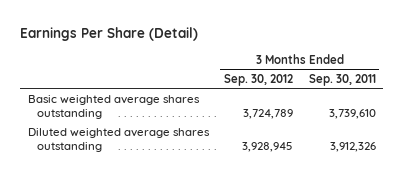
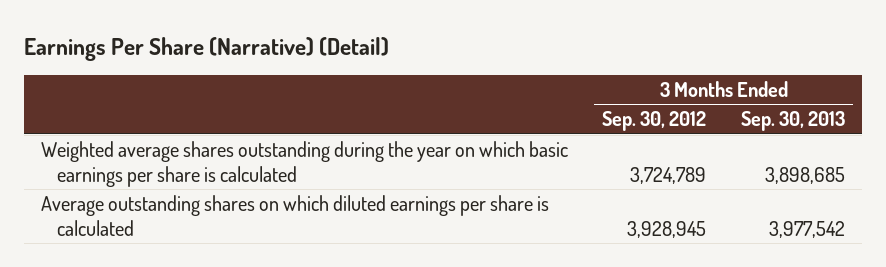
[20,27,199,42] Earnings Per Share (Detail) -> [23,36,389,61] Earnings Per Share (Narrative) (Detail)
[308,73,376,86] Sep. 30, 2011 -> none
none -> [740,111,845,132] Sep. 30, 2013
[27,94,200,119] Basic weighted average shares outstanding -> [40,141,568,187] Weighted average shares outstanding during the year on which basic earnings per share is calculated
[27,127,210,152] Diluted weighted average shares outstanding -> [40,195,549,236] Average outstanding shares on which diluted earnings per share is calculated

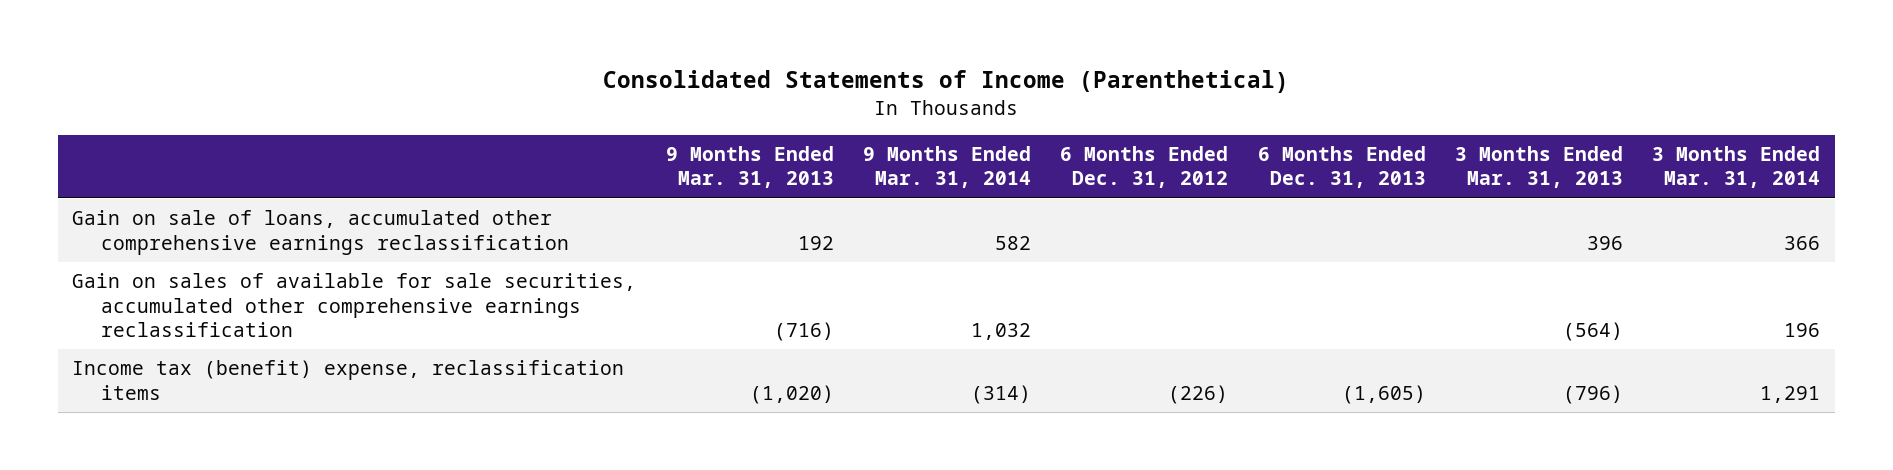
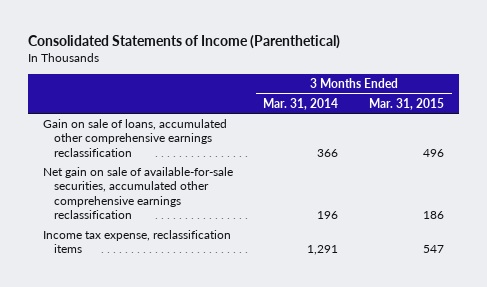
[665,145,834,189] 9 Months Ended Mar. 31, 2013 -> none
[863,145,1032,189] 9 Months Ended Mar. 31, 2014 -> none
[1060,145,1229,189] 6 Months Ended Dec. 31, 2012 -> none
[1257,145,1426,189] 6 Months Ended Dec. 31, 2013 -> none
[1454,145,1623,189] 3 Months Ended Mar. 31, 2013 -> none
none -> [368,97,444,110] Mar. 31, 2015
[72,273,637,338] Gain on sales of available for sale securities, accumulated other comprehensive earnings reclassification -> [43,167,234,219] Net gain on sale of available-for-sale securities, accumulated other comprehensive earnings reclassification
[72,360,625,400] Income tax (benefit) expense, reclassification items -> [43,230,232,254] Income tax expense, reclassification items

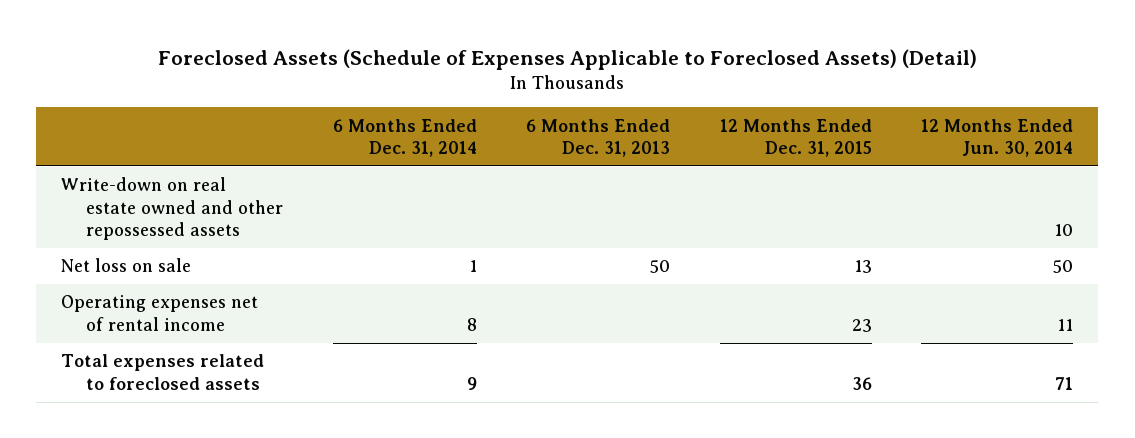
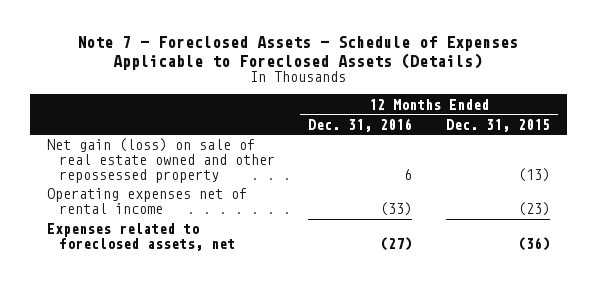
[158,48,978,70] Foreclosed Assets (Schedule of Expenses Applicable to Foreclosed Assets) (Detail) -> [77,36,519,70] Note 7 - Foreclosed Assets - Schedule of Expenses Applicable to Foreclosed Assets (Details)
[332,118,477,158] 6 Months Ended Dec. 31, 2014 -> none
[526,118,671,158] 6 Months Ended Dec. 31, 2013 -> none
[921,118,1074,158] 12 Months Ended Jun. 30, 2014 -> none
none -> [308,117,413,132] Dec. 31, 2016
[61,177,284,241] Write-down on real estate owned and other repossessed assets -> none
[61,258,192,273] Net loss on sale -> [46,138,275,183] Net gain (loss) on sale of real estate owned and other repossessed property
[853,260,872,274] 13 -> [517,167,550,182] (13)
[851,318,872,332] 23 -> [517,202,550,217] (23)
[61,354,265,390] Total expenses related to foreclosed assets -> [46,223,235,252] Expenses related to foreclosed assets, net
[851,376,872,390] 36 -> [517,237,550,252] (36)

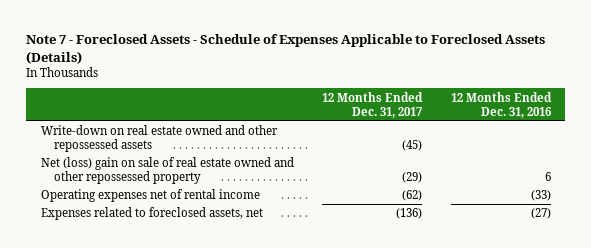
[445,118,550,132] Dec. 31, 2015 -> none
none -> [322,91,424,118] 12 Months Ended Dec. 31, 2017
none -> [40,125,278,153] Write-down on real estate owned and other repossessed assets
[46,138,275,183] Net gain (loss) on sale of real estate owned and other repossessed property -> [40,157,294,185] Net (loss) gain on sale of real estate owned and other repossessed property

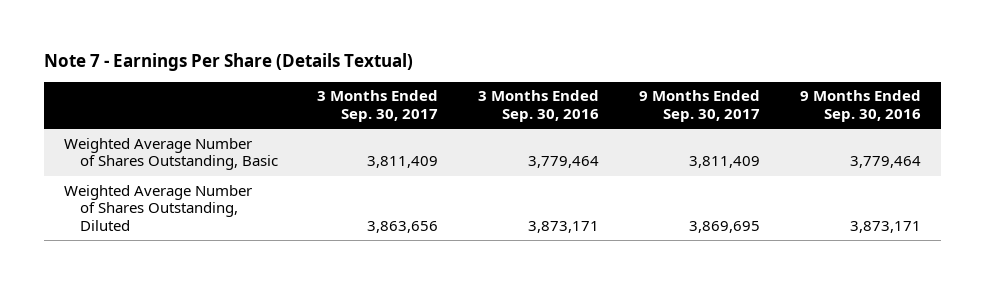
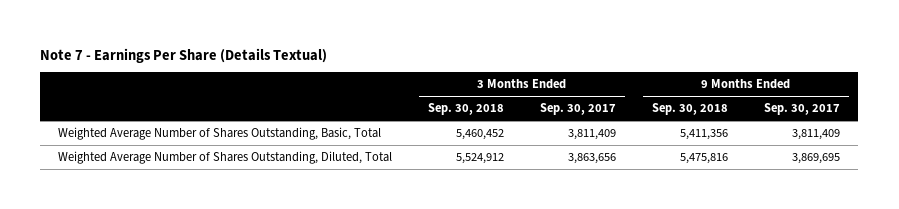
[478,90,600,122] 3 Months Ended Sep. 30, 2016 -> none
[799,90,921,122] 9 Months Ended Sep. 30, 2016 -> none
none -> [428,103,505,116] Sep. 30, 2018
none -> [652,103,729,116] Sep. 30, 2018
[63,137,278,171] Weighted Average Number of Shares Outstanding, Basic -> [58,127,382,141] Weighted Average Number of Shares Outstanding, Basic, Total
[63,184,252,232] Weighted Average Number of Shares Outstanding, Diluted -> [58,151,393,165] Weighted Average Number of Shares Outstanding, Diluted, Total

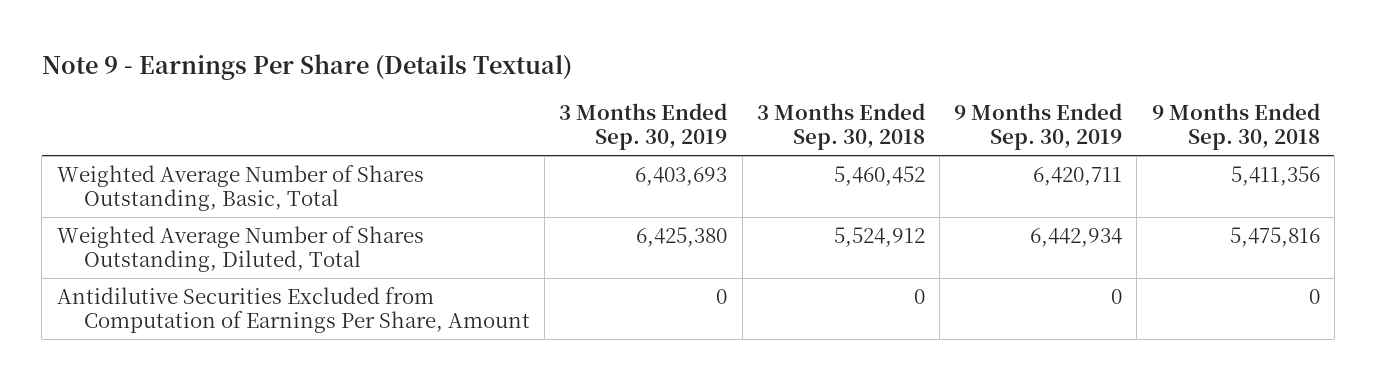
[40,47,328,63] Note 7 - Earnings Per Share (Details Textual) -> [41,53,572,80] Note 9 - Earnings Per Share (Details Textual)
[540,103,617,116] Sep. 30, 2017 -> none
[764,103,841,116] Sep. 30, 2017 -> none
none -> [559,102,728,151] 3 Months Ended Sep. 30, 2019
none -> [954,102,1123,151] 9 Months Ended Sep. 30, 2019
none -> [56,286,530,333] Antidilutive Securities Excluded from Computation of Earnings Per Share, Amount

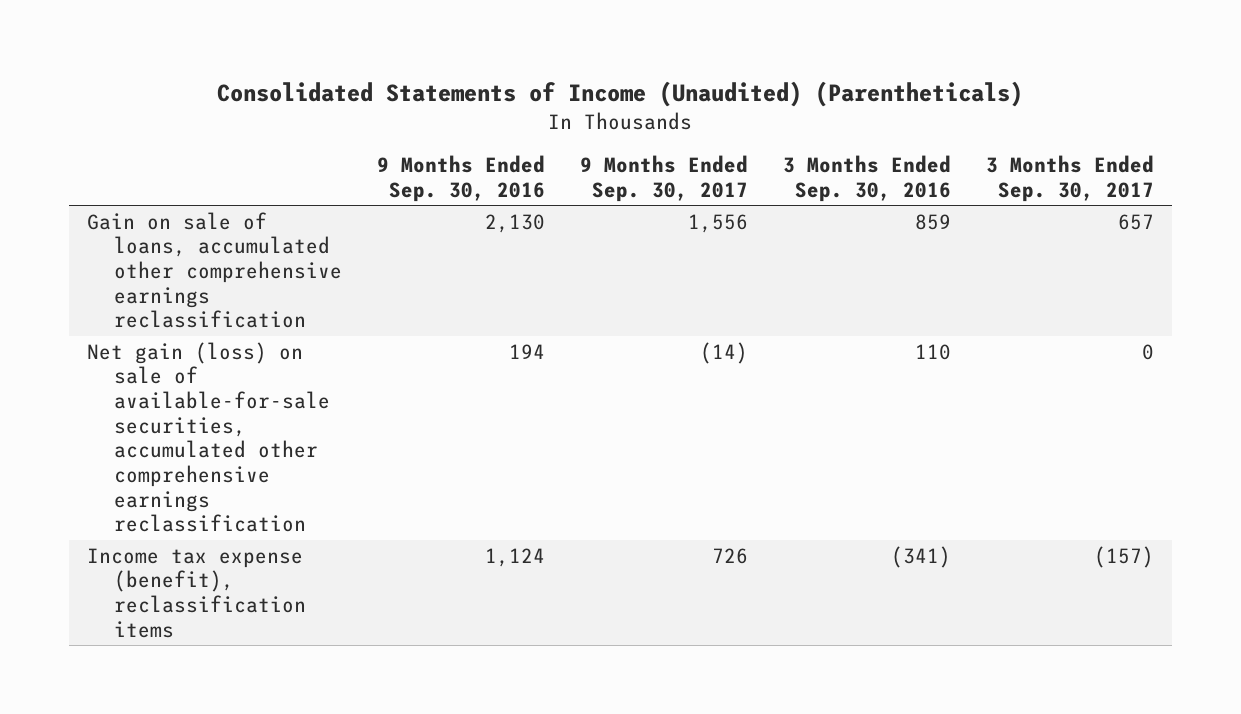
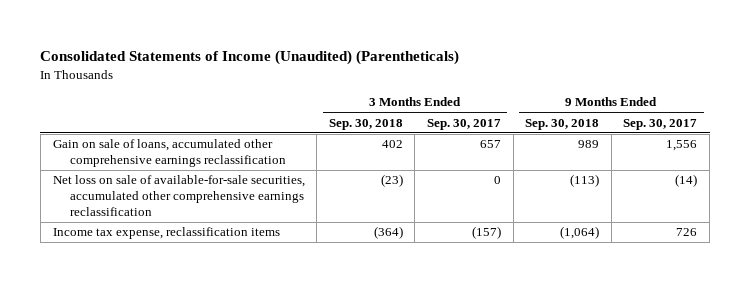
[377,154,546,202] 9 Months Ended Sep. 30, 2016 -> none
[783,154,952,202] 3 Months Ended Sep. 30, 2016 -> none
none -> [328,118,403,130] Sep. 30, 2018
none -> [525,118,600,130] Sep. 30, 2018
[86,341,331,533] Net gain (loss) on sale of available-for-sale securities, accumulated other comprehensive earnings reclassification -> [52,175,305,217] Net loss on sale of available-for-sale securities, accumulated other comprehensive earnings reclassification
[86,547,307,638] Income tax expense (benefit), reclassification items -> [52,227,280,240] Income tax expense, reclassification items

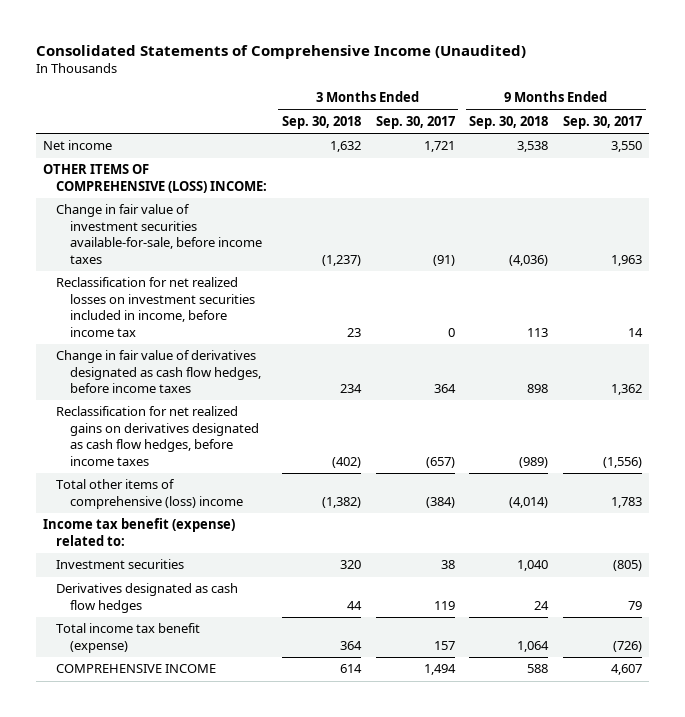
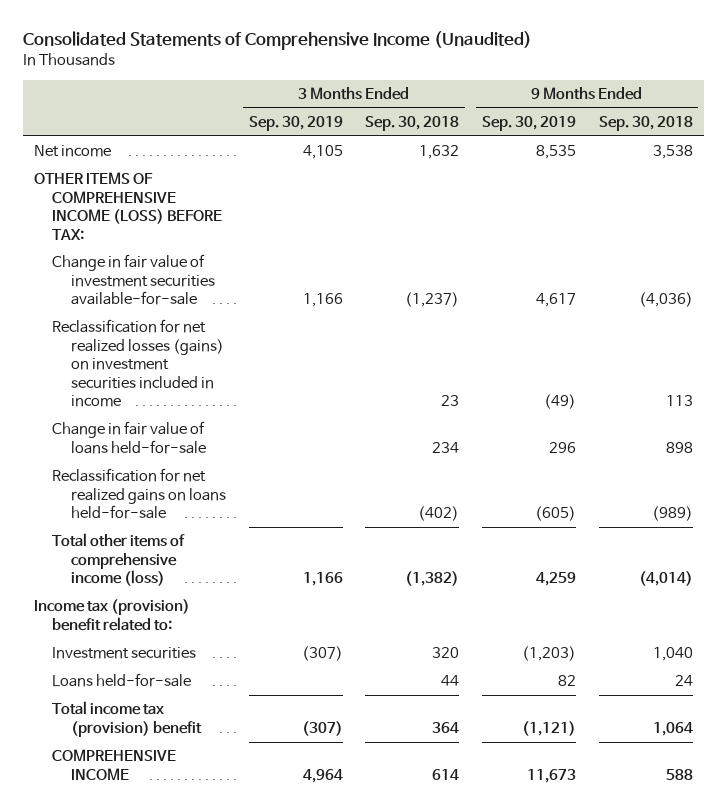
[375,115,455,129] Sep. 30, 2017 -> none
[563,115,643,129] Sep. 30, 2017 -> none
none -> [248,116,343,132] Sep. 30, 2019
none -> [482,116,577,132] Sep. 30, 2019
[42,164,268,193] OTHER ITEMS OF COMPREHENSIVE (LOSS) INCOME: -> [33,172,223,240] OTHER ITEMS OF COMPREHENSIVE INCOME (LOSS) BEFORE TAX:
[56,204,262,264] Change in fair value of investment securities available-for-sale, before income taxes -> [52,254,215,306] Change in fair value of investment securities available-for-sale
[56,277,255,337] Reclassification for net realized losses on investment securities included in income, before income tax -> [52,319,224,407] Reclassification for net realized losses (gains) on investment securities included in income
[56,350,261,394] Change in fair value of derivatives designated as cash flow hedges, before income taxes -> [52,421,206,454] Change in fair value of loans held-for-sale
[56,406,259,466] Reclassification for net realized gains on derivatives designated as cash flow hedges, before income taxes -> [52,468,226,520] Reclassification for net realized gains on loans held-for-sale
[56,479,243,509] Total other items of comprehensive (loss) income -> [52,533,186,587] Total other items of comprehensive income (loss)
[42,518,235,546] Income tax benefit (expense) related to: -> [33,599,190,631] Income tax (provision) benefit related to:
[56,583,239,613] Derivatives designated as cash flow hedges -> [52,673,192,688] Loans held-for-sale
[56,623,201,653] Total income tax benefit (expense) -> [52,701,202,737] Total income tax (provision) benefit

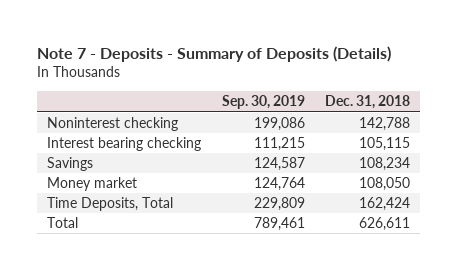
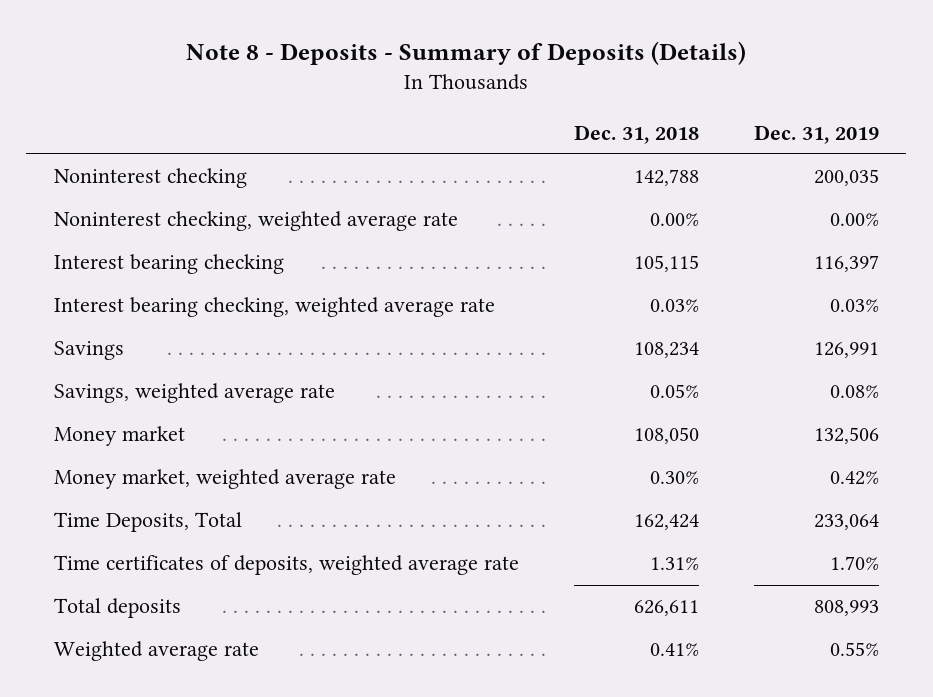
[37,45,392,62] Note 7 - Deposits - Summary of Deposits (Details) -> [186,40,747,65] Note 8 - Deposits - Summary of Deposits (Details)
[221,95,305,110] Sep. 30, 2019 -> none
none -> [753,124,879,144] Dec. 31, 2019
none -> [53,211,458,232] Noninterest checking, weighted average rate
none -> [53,297,495,318] Interest bearing checking, weighted average rate
none -> [53,383,335,404] Savings, weighted average rate
none -> [53,469,396,490] Money market, weighted average rate
none -> [53,555,519,576] Time certificates of deposits, weighted average rate
[47,217,79,229] Total -> [53,598,181,619] Total deposits
none -> [53,641,259,662] Weighted average rate

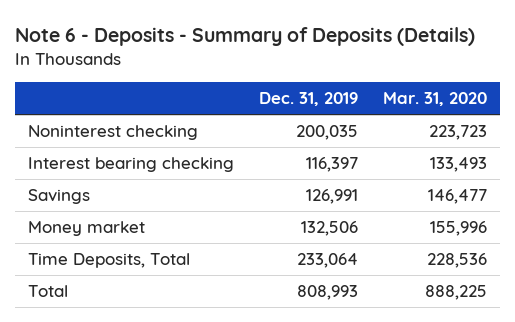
[186,40,747,65] Note 8 - Deposits - Summary of Deposits (Details) -> [15,26,476,46] Note 6 - Deposits - Summary of Deposits (Details)
[573,124,699,144] Dec. 31, 2018 -> none
none -> [383,92,488,107] Mar. 31, 2020
[53,211,458,232] Noninterest checking, weighted average rate -> none
[53,297,495,318] Interest bearing checking, weighted average rate -> none
[53,383,335,404] Savings, weighted average rate -> none
[53,469,396,490] Money market, weighted average rate -> none
[53,555,519,576] Time certificates of deposits, weighted average rate -> none
[53,641,259,662] Weighted average rate -> none
[53,598,181,619] Total deposits -> [27,285,68,298] Total

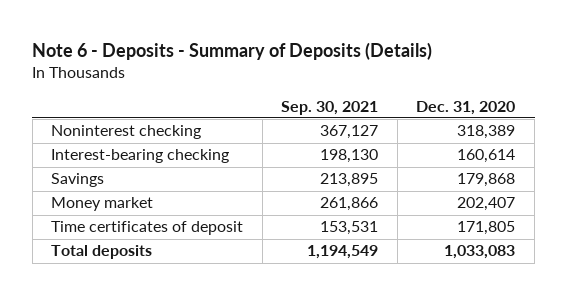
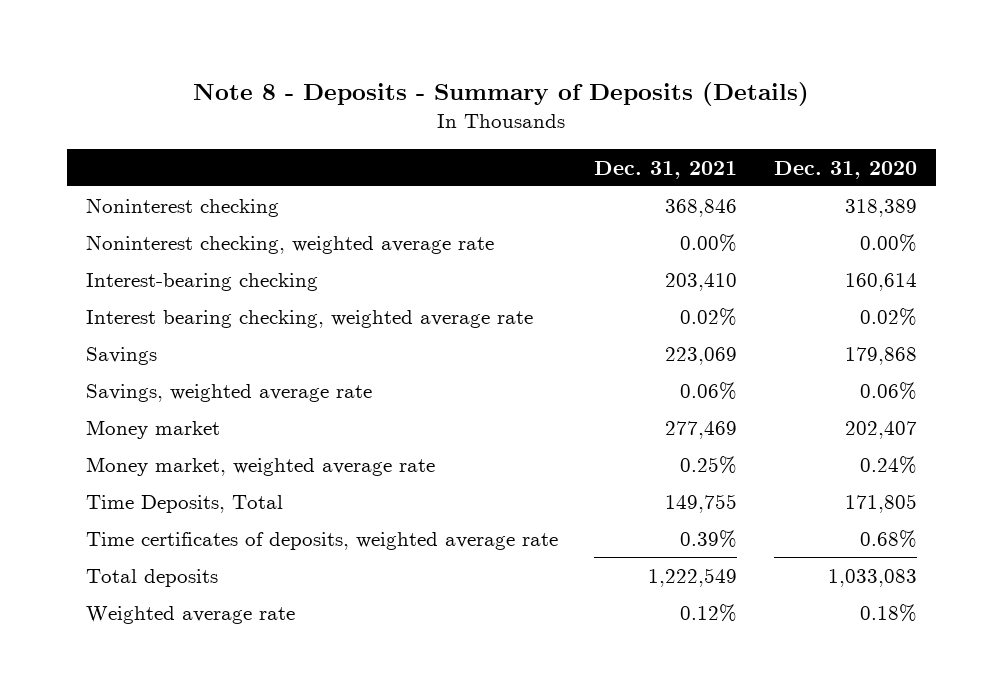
[32,41,433,60] Note 6 - Deposits - Summary of Deposits (Details) -> [193,81,810,106] Note 8 - Deposits - Summary of Deposits (Details)
[281,100,379,115] Sep. 30, 2021 -> none
none -> [594,160,738,179] Dec. 31, 2021
none -> [85,234,494,254] Noninterest checking, weighted average rate
none -> [85,309,533,328] Interest bearing checking, weighted average rate
none -> [85,383,372,402] Savings, weighted average rate
none -> [85,456,435,476] Money market, weighted average rate
[51,221,244,236] Time certificates of deposit -> [85,494,283,513] Time Deposits, Total
none -> [85,531,558,550] Time certificates of deposits, weighted average rate
none -> [85,605,295,624] Weighted average rate

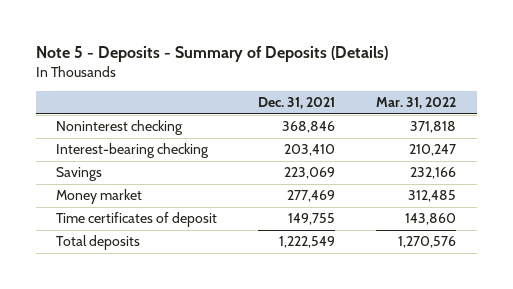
[193,81,810,106] Note 8 - Deposits - Summary of Deposits (Details) -> [35,45,388,62] Note 5 - Deposits - Summary of Deposits (Details)
[774,160,918,179] Dec. 31, 2020 -> none
none -> [376,97,457,110] Mar. 31, 2022
[85,234,494,254] Noninterest checking, weighted average rate -> none
[85,309,533,328] Interest bearing checking, weighted average rate -> none
[85,383,372,402] Savings, weighted average rate -> none
[85,456,435,476] Money market, weighted average rate -> none
[85,531,558,550] Time certificates of deposits, weighted average rate -> none
[85,494,283,513] Time Deposits, Total -> [56,212,218,228] Time certificates of deposit
[85,605,295,624] Weighted average rate -> none

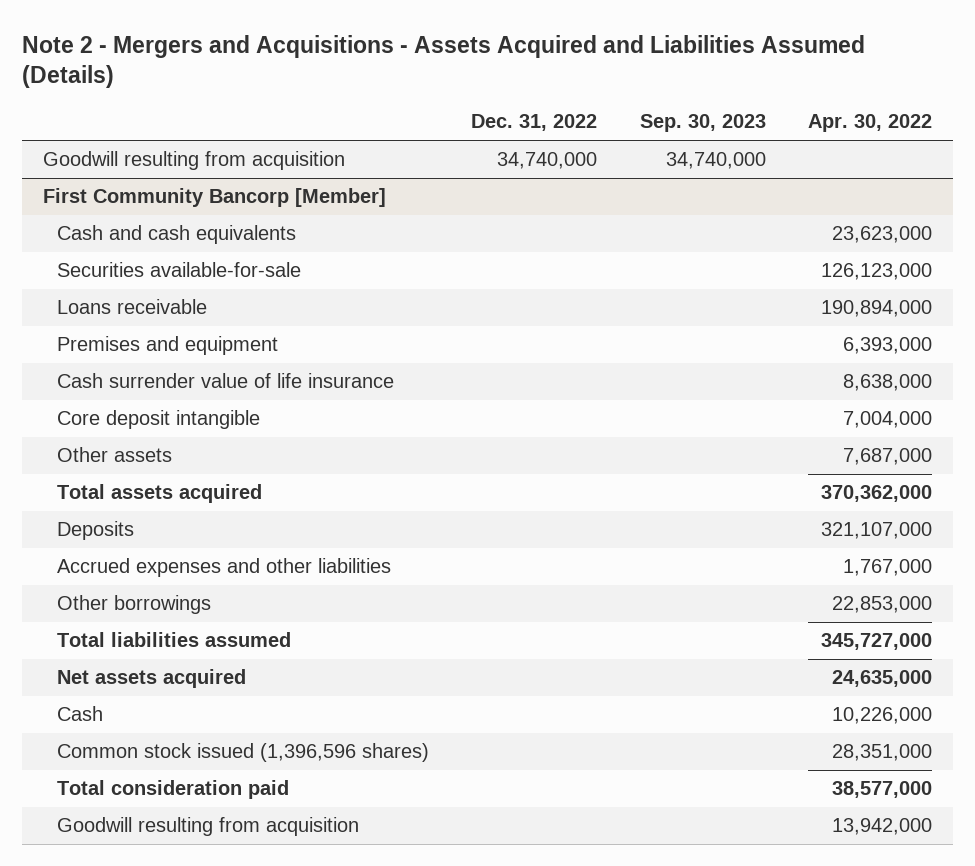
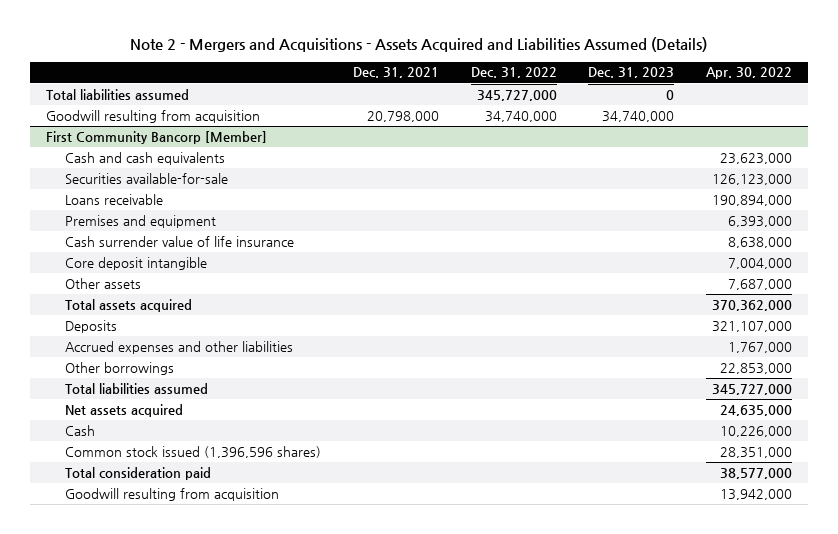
[639,114,766,133] Sep. 30, 2023 -> none
none -> [352,67,439,79] Dec. 31, 2021
none -> [588,67,675,79] Dec. 31, 2023
none -> [45,88,189,100] Total liabilities assumed

